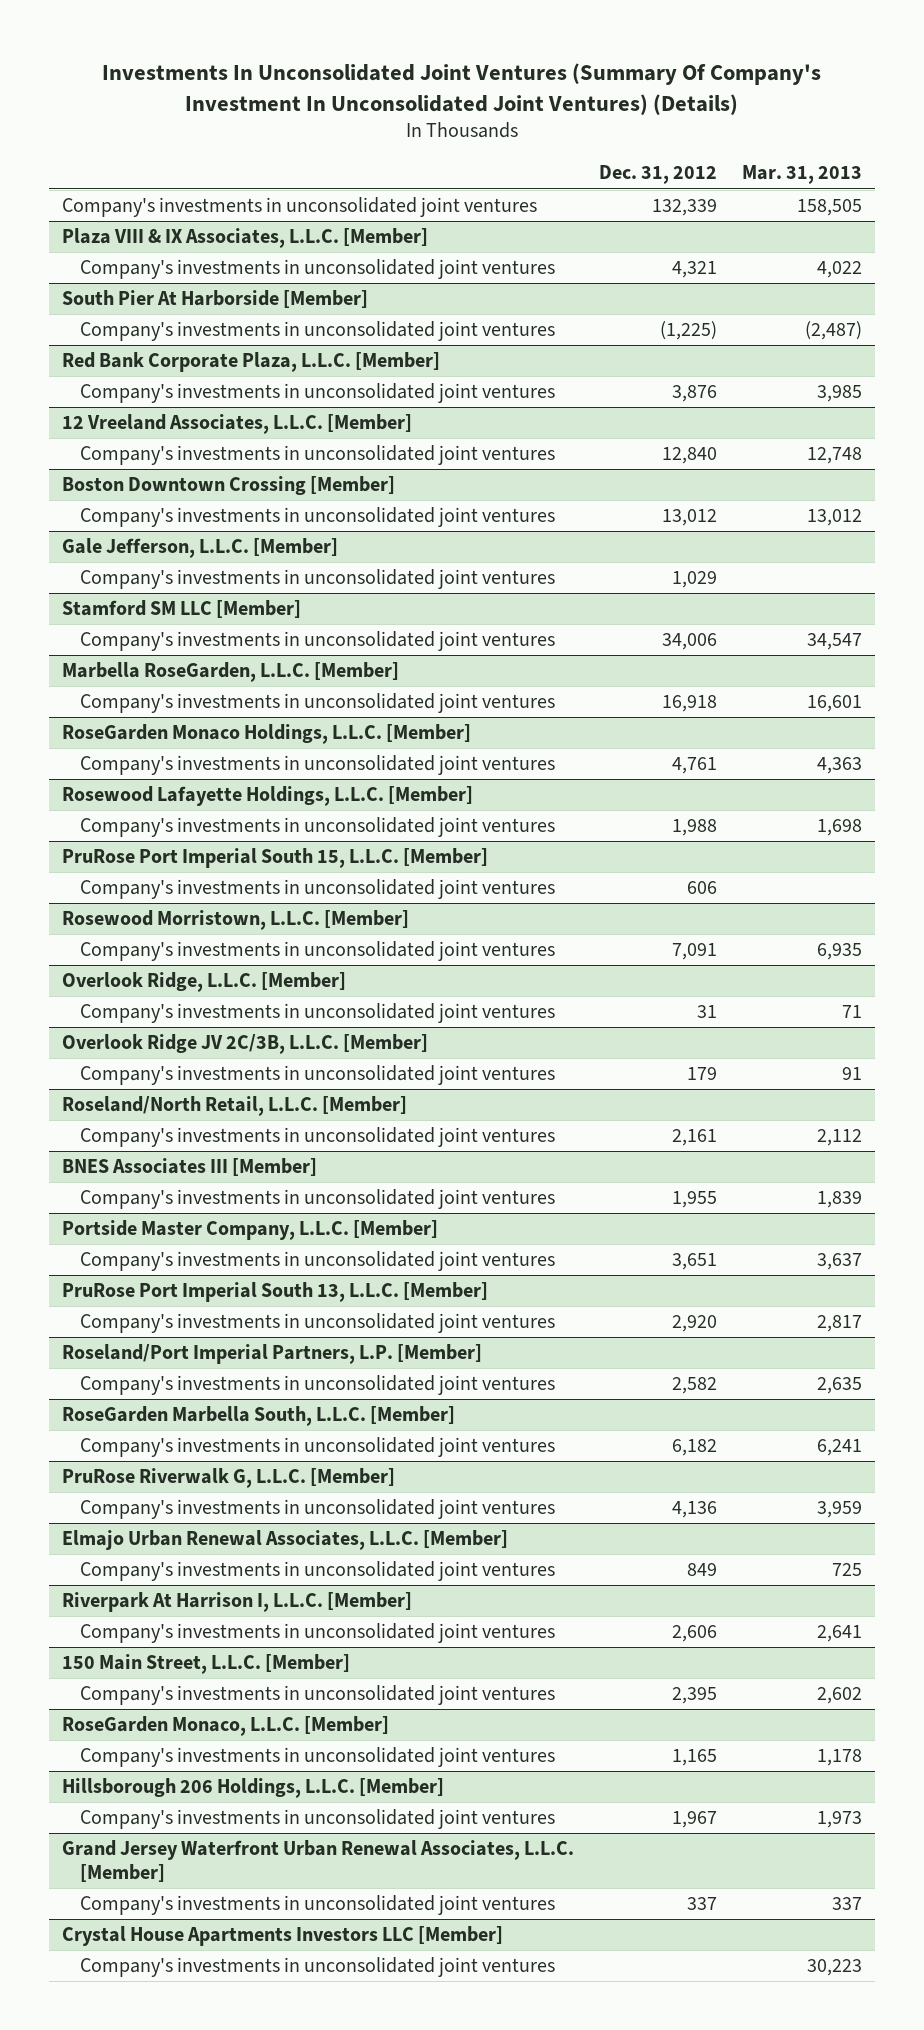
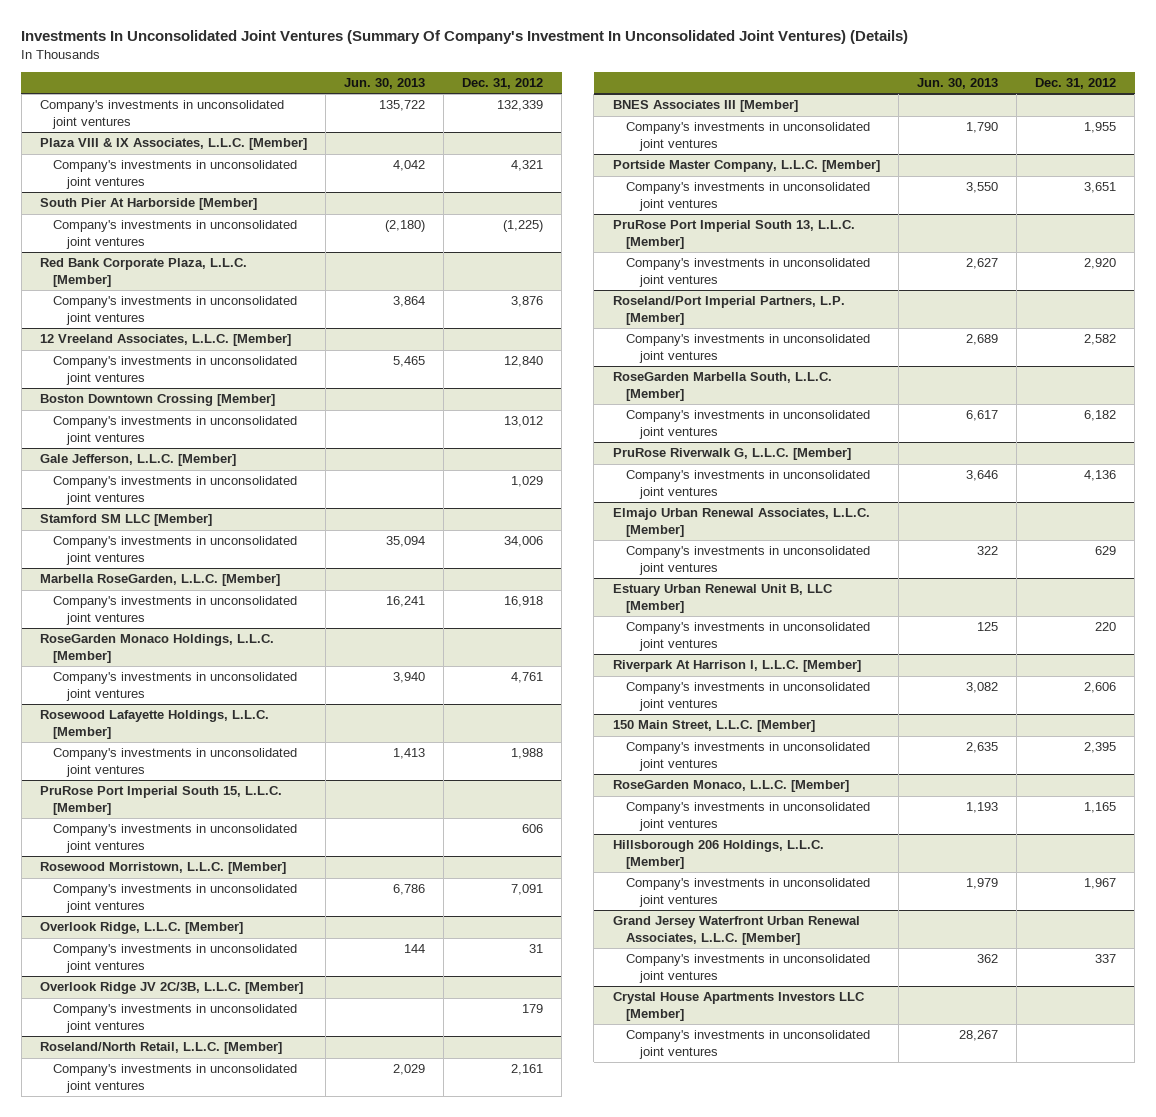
[742,165,863,185] Mar. 31, 2013 -> none
none -> [343,77,425,89] Jun. 30, 2013
[686,1563,717,1577] 849 -> [1094,546,1116,556] 629
none -> [612,584,833,614] Estuary Urban Renewal Unit B, LLC [Member]
none -> [626,622,871,652] Company's investments in unconsolidated joint ventures

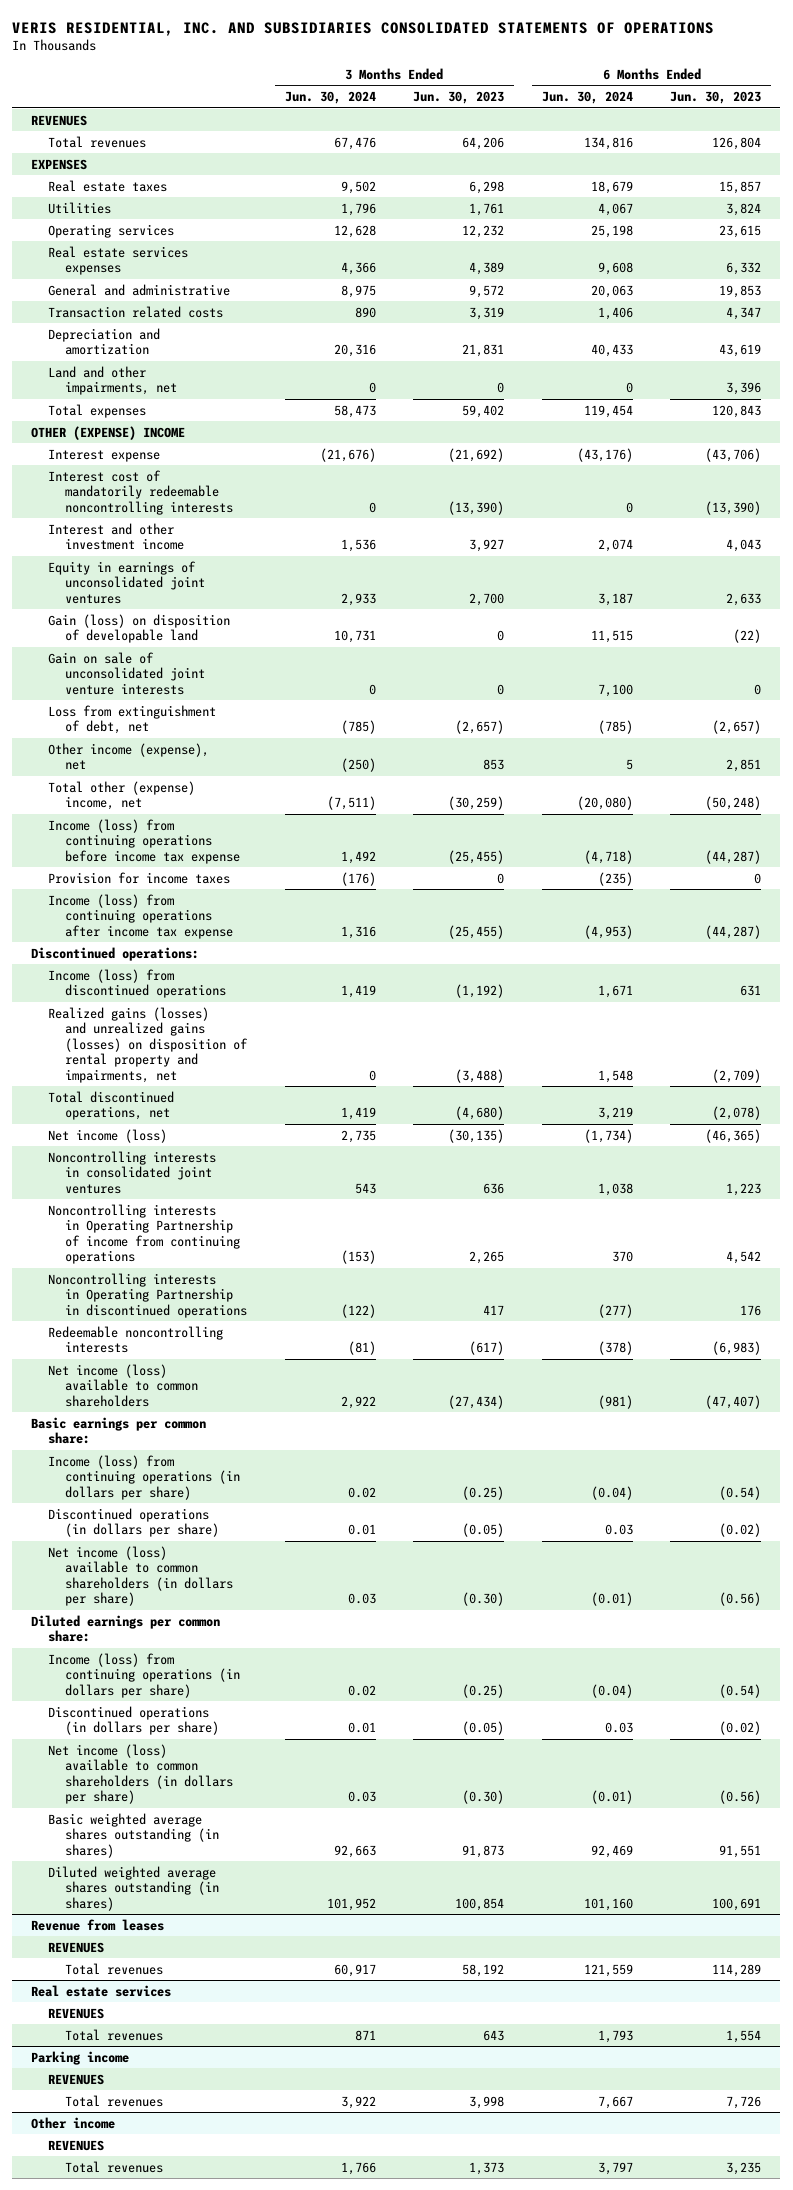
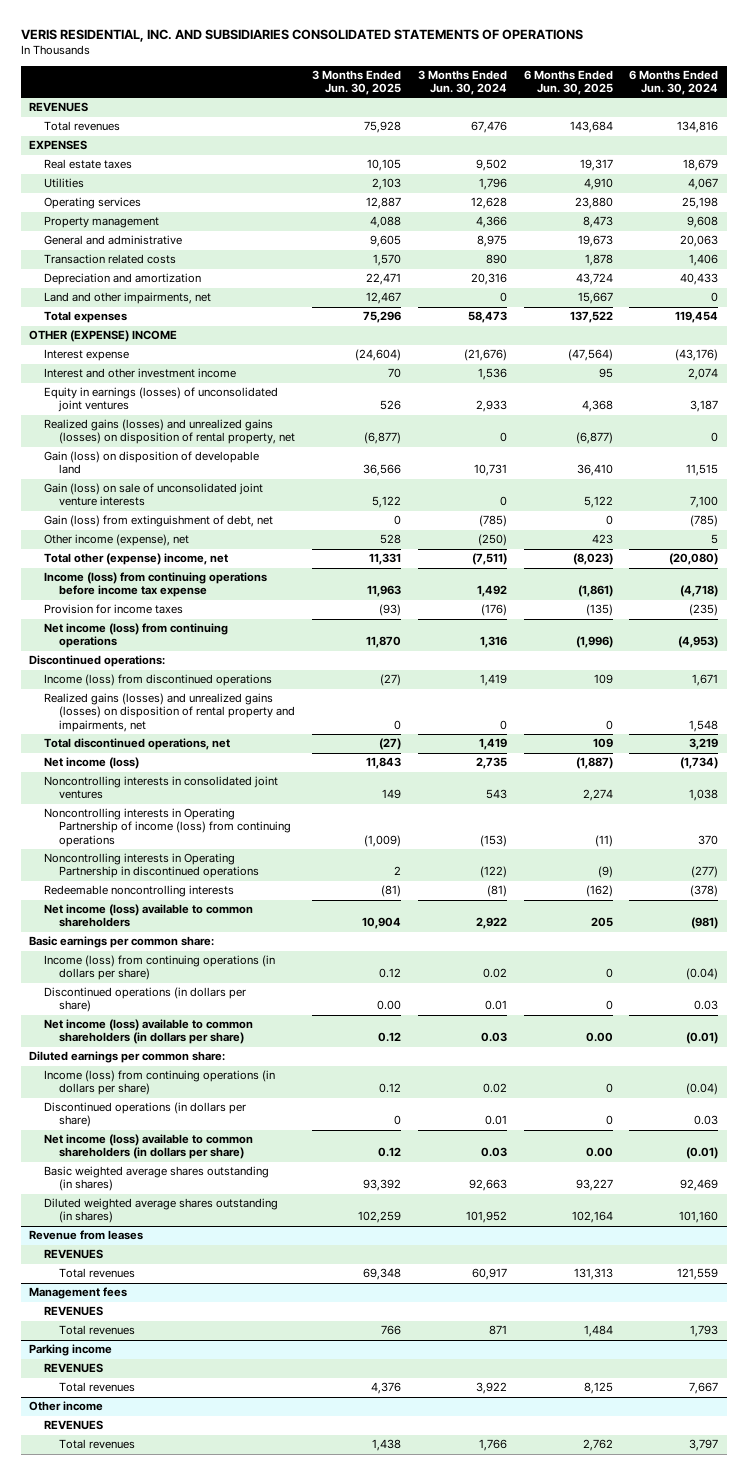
[413,91,505,105] Jun. 30, 2023 -> none
[670,91,762,105] Jun. 30, 2023 -> none
none -> [311,69,401,96] 3 Months Ended Jun. 30, 2025
none -> [523,69,613,96] 6 Months Ended Jun. 30, 2025
[48,245,189,276] Real estate services expenses -> [44,216,160,229] Property management
[48,469,234,515] Interest cost of mandatorily redeemable noncontrolling interests -> none
[48,560,206,604] Equity in earnings of unconsolidated joint ventures -> [44,387,279,413] Equity in earnings (losses) of unconsolidated joint ventures
none -> [44,419,296,445] Realized gains (losses) and unrealized gains (losses) on disposition of rental property, net
[48,651,206,695] Gain on sale of unconsolidated joint venture interests -> [44,483,264,507] Gain (loss) on sale of unconsolidated joint venture interests
[48,704,217,735] Loss from extinguishment of debt, net -> [44,515,274,528] Gain (loss) from extinguishment of debt, net
[48,893,234,939] Income (loss) from continuing operations after income tax expense -> [44,623,229,649] Net income (loss) from continuing operations
[48,1203,241,1265] Noncontrolling interests in Operating Partnership of income from continuing operations -> [44,808,292,847] Noncontrolling interests in Operating Partnership of income (loss) from continuing operations
[31,1984,172,1997] Real estate services -> none
none -> [29,1287,128,1300] Management fees

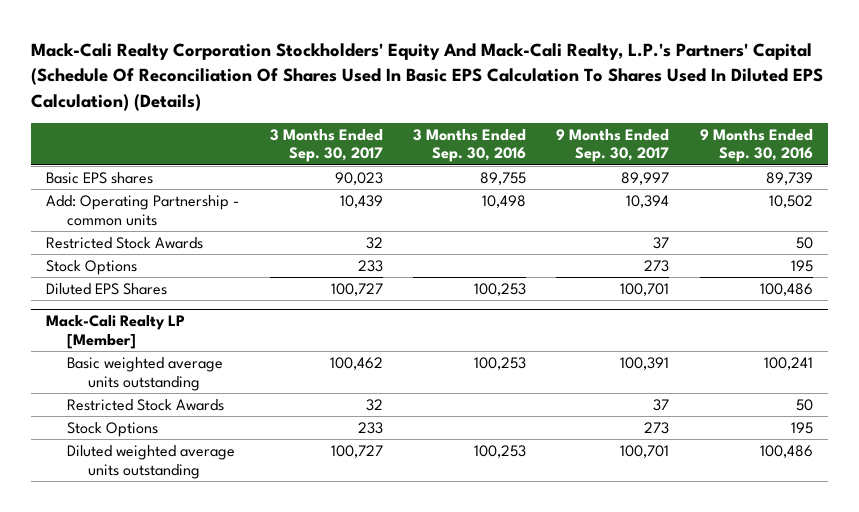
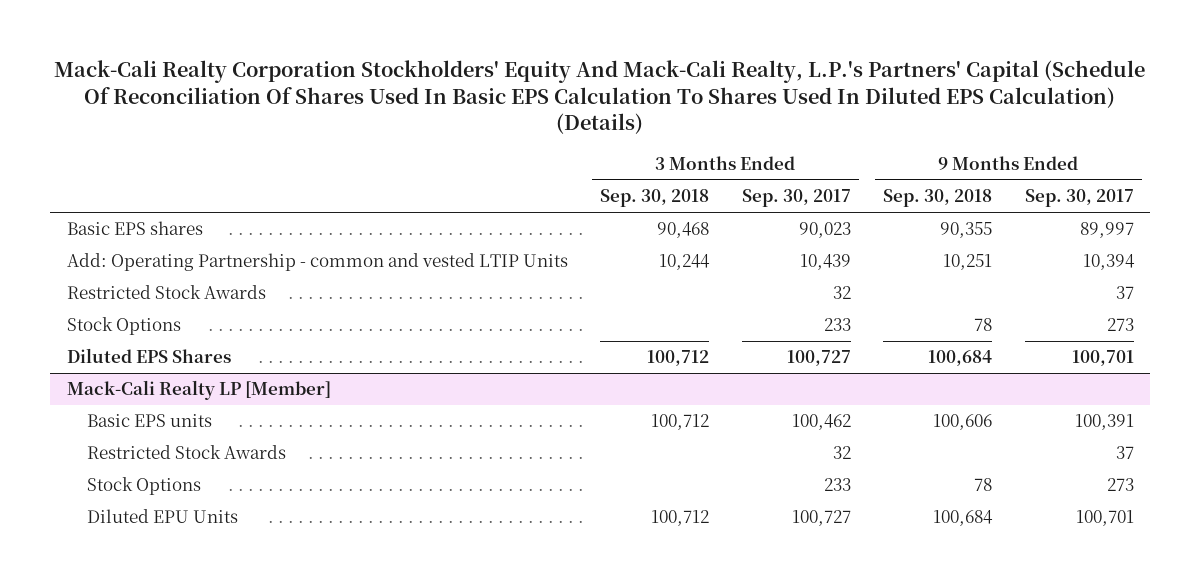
[412,128,526,163] 3 Months Ended Sep. 30, 2016 -> none
[699,128,813,163] 9 Months Ended Sep. 30, 2016 -> none
none -> [600,189,710,208] Sep. 30, 2018
none -> [883,189,993,208] Sep. 30, 2018
[46,194,240,226] Add: Operating Partnership - common units -> [66,253,568,272] Add: Operating Partnership - common and vested LTIP Units
[67,356,224,391] Basic weighted average units outstanding -> [87,414,213,428] Basic EPS units
[67,444,236,479] Diluted weighted average units outstanding -> [87,509,239,524] Diluted EPU Units

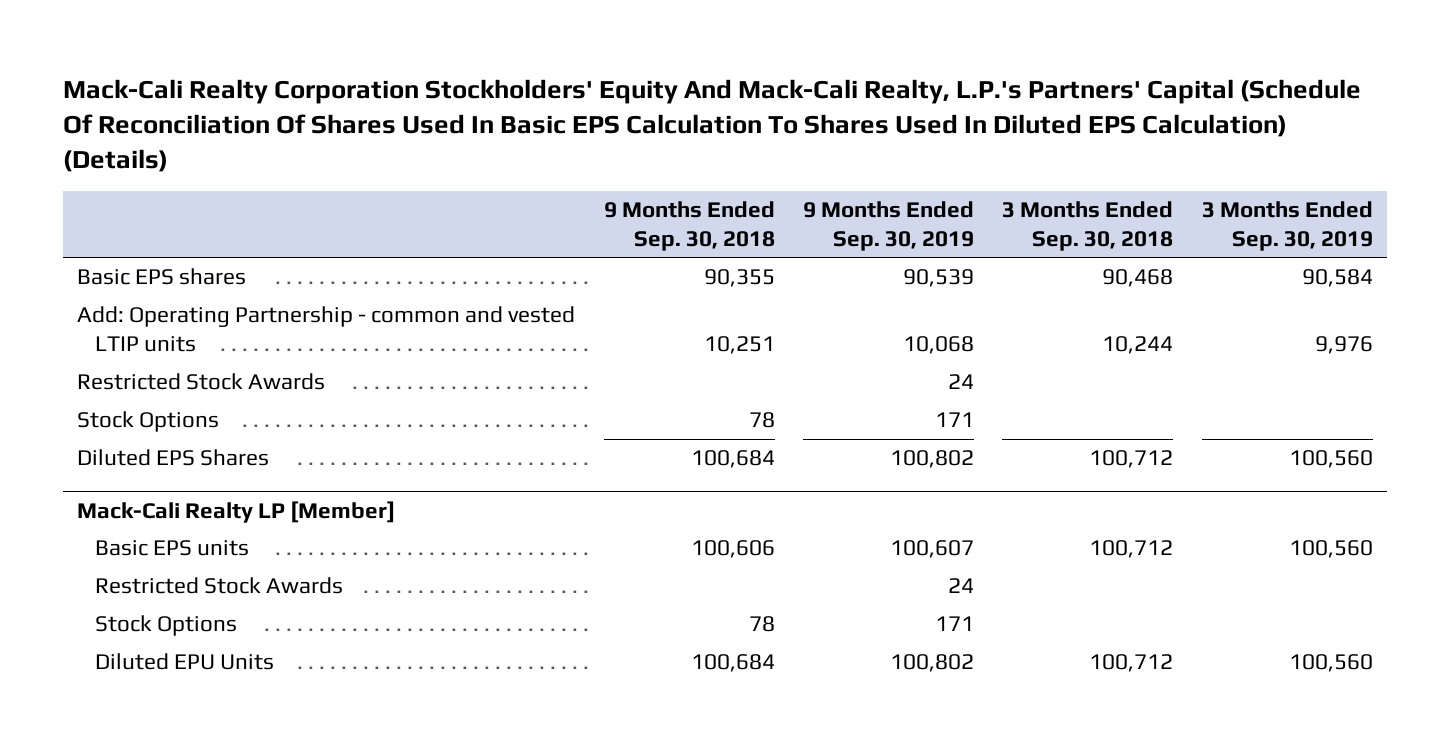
[741,189,851,208] Sep. 30, 2017 -> none
[1024,189,1134,208] Sep. 30, 2017 -> none
none -> [802,200,974,251] 9 Months Ended Sep. 30, 2019
none -> [1201,200,1373,251] 3 Months Ended Sep. 30, 2019
[66,253,568,272] Add: Operating Partnership - common and vested LTIP Units -> [77,306,576,352] Add: Operating Partnership - common and vested LTIP units

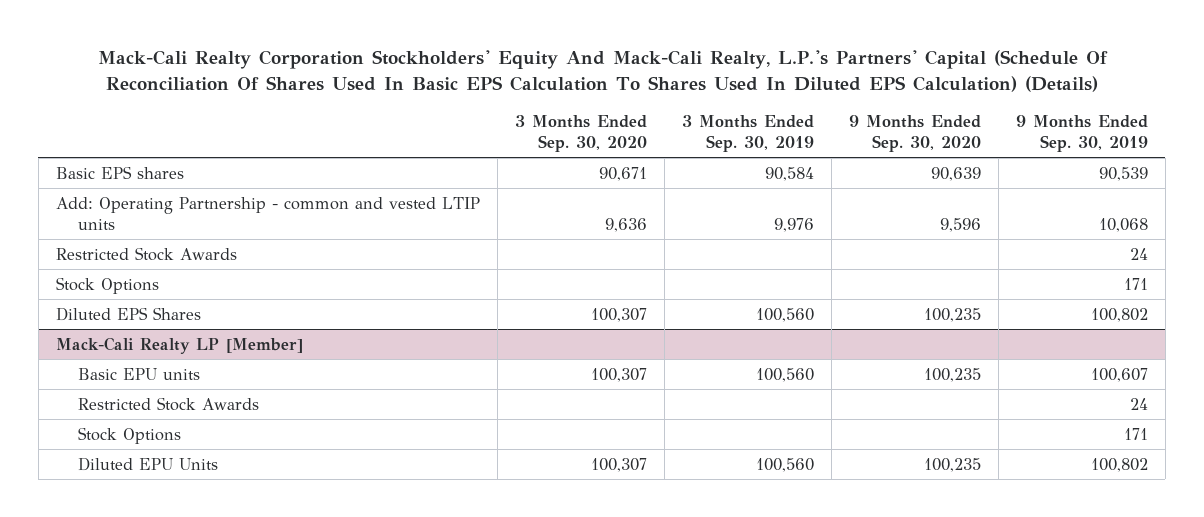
[603,200,775,251] 9 Months Ended Sep. 30, 2018 -> none
[1002,200,1174,251] 3 Months Ended Sep. 30, 2018 -> none
none -> [514,115,647,152] 3 Months Ended Sep. 30, 2020
none -> [848,115,981,152] 9 Months Ended Sep. 30, 2020
[95,540,250,557] Basic EPS units -> [77,367,200,380] Basic EPU units

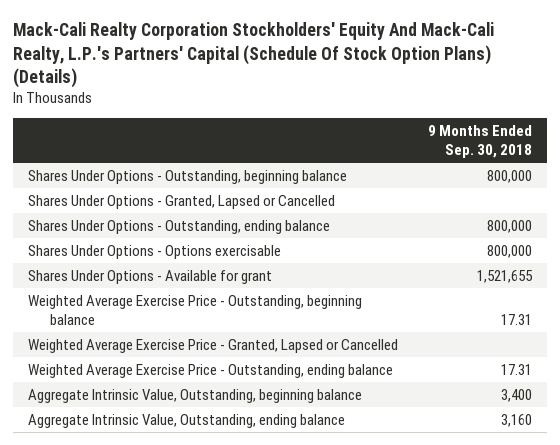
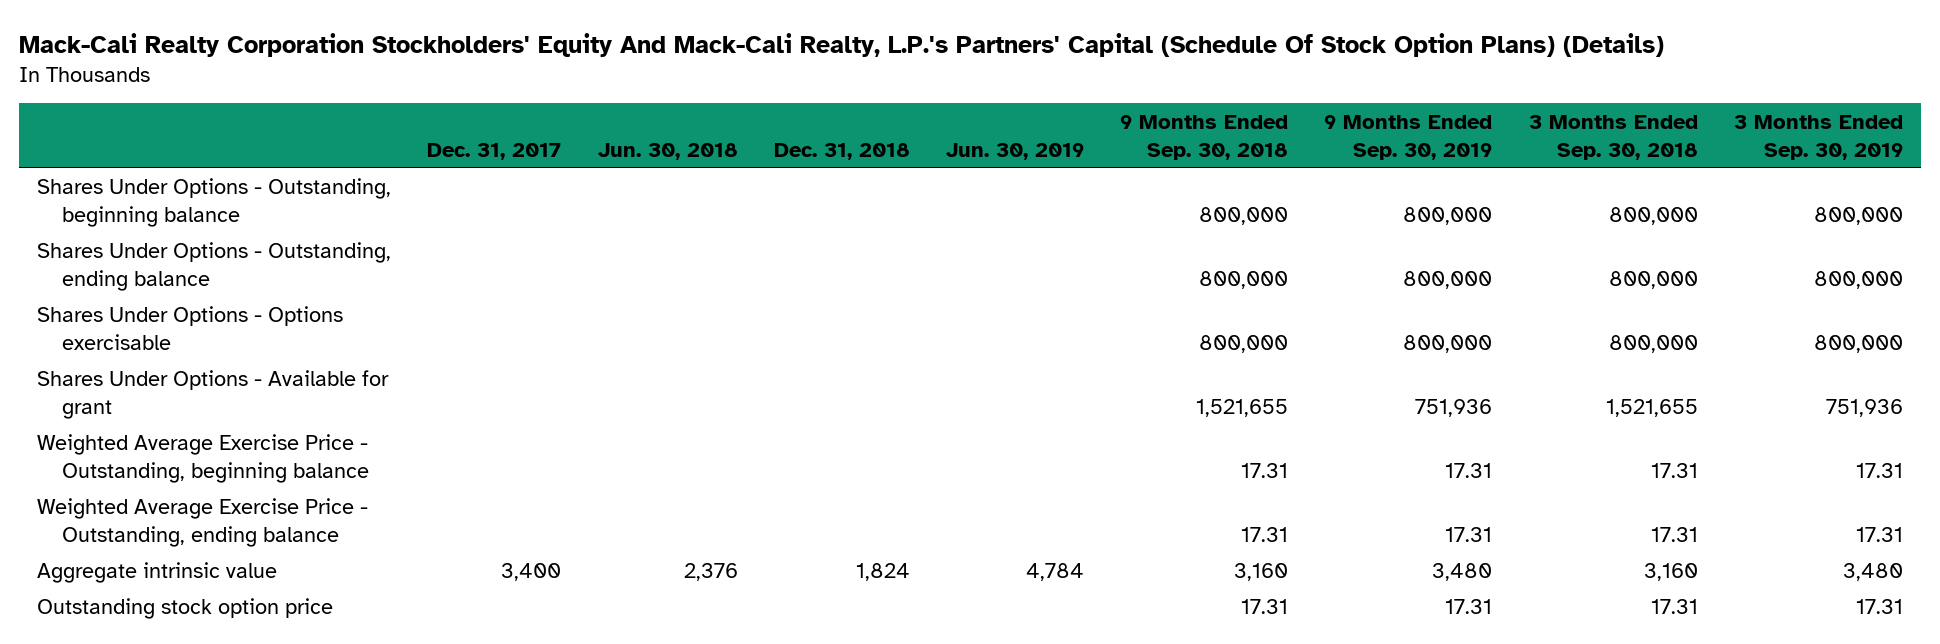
none -> [427,142,562,160] Dec. 31, 2017
none -> [597,142,738,160] Jun. 30, 2018
none -> [773,142,910,160] Dec. 31, 2018
none -> [946,142,1085,160] Jun. 30, 2019
none -> [1324,114,1493,160] 9 Months Ended Sep. 30, 2019
none -> [1528,114,1698,160] 3 Months Ended Sep. 30, 2018
none -> [1733,114,1903,160] 3 Months Ended Sep. 30, 2019
[28,194,336,209] Shares Under Options - Granted, Lapsed or Cancelled -> none
[28,338,399,353] Weighted Average Exercise Price - Granted, Lapsed or Cancelled -> none
[28,413,346,428] Aggregate Intrinsic Value, Outstanding, ending balance -> none
[28,388,363,403] Aggregate Intrinsic Value, Outstanding, beginning balance -> [37,562,278,584] Aggregate intrinsic value
[501,388,533,402] 3,400 -> [1234,563,1289,582] 3,160
none -> [37,598,334,620] Outstanding stock option price

